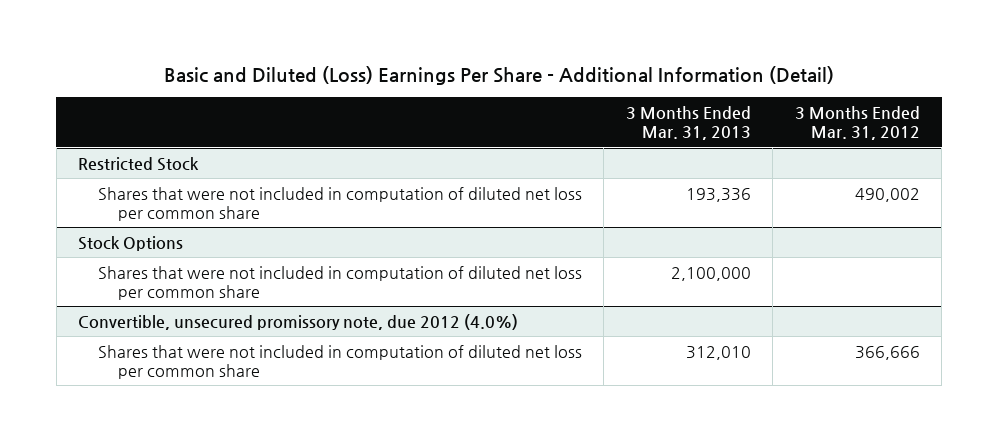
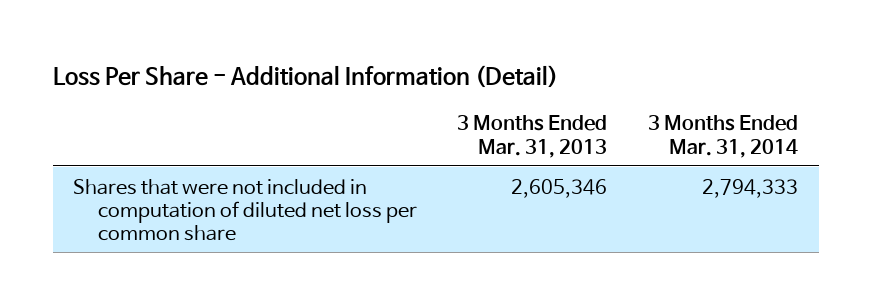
[163,66,834,86] Basic and Diluted (Loss) Earnings Per Share - Additional Information (Detail) -> [52,64,558,88] Loss Per Share - Additional Information (Detail)
[794,106,920,141] 3 Months Ended Mar. 31, 2012 -> none
none -> [648,115,799,158] 3 Months Ended Mar. 31, 2014
[78,156,200,171] Restricted Stock -> none
[78,235,184,251] Stock Options -> none
[97,265,582,300] Shares that were not included in computation of diluted net loss per common share -> none
[78,313,519,330] Convertible, unsecured promissory note, due 2012 (4.0%) -> none
[97,344,582,379] Shares that were not included in computation of diluted net loss per common share -> none
[685,187,751,202] 193,336 -> [511,178,608,198] 2,605,346

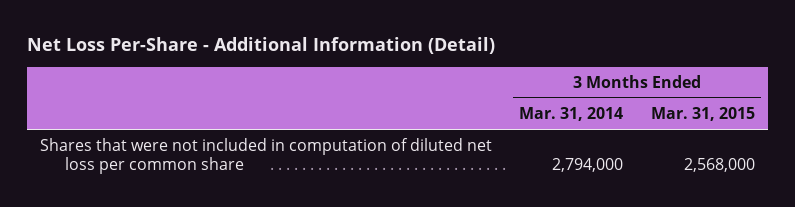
[52,64,558,88] Loss Per Share - Additional Information (Detail) -> [26,37,495,55] Net Loss Per-Share - Additional Information (Detail)
[457,115,608,158] 3 Months Ended Mar. 31, 2013 -> none
none -> [650,107,755,122] Mar. 31, 2015
[702,178,799,198] 2,794,333 -> [552,158,624,173] 2,794,000

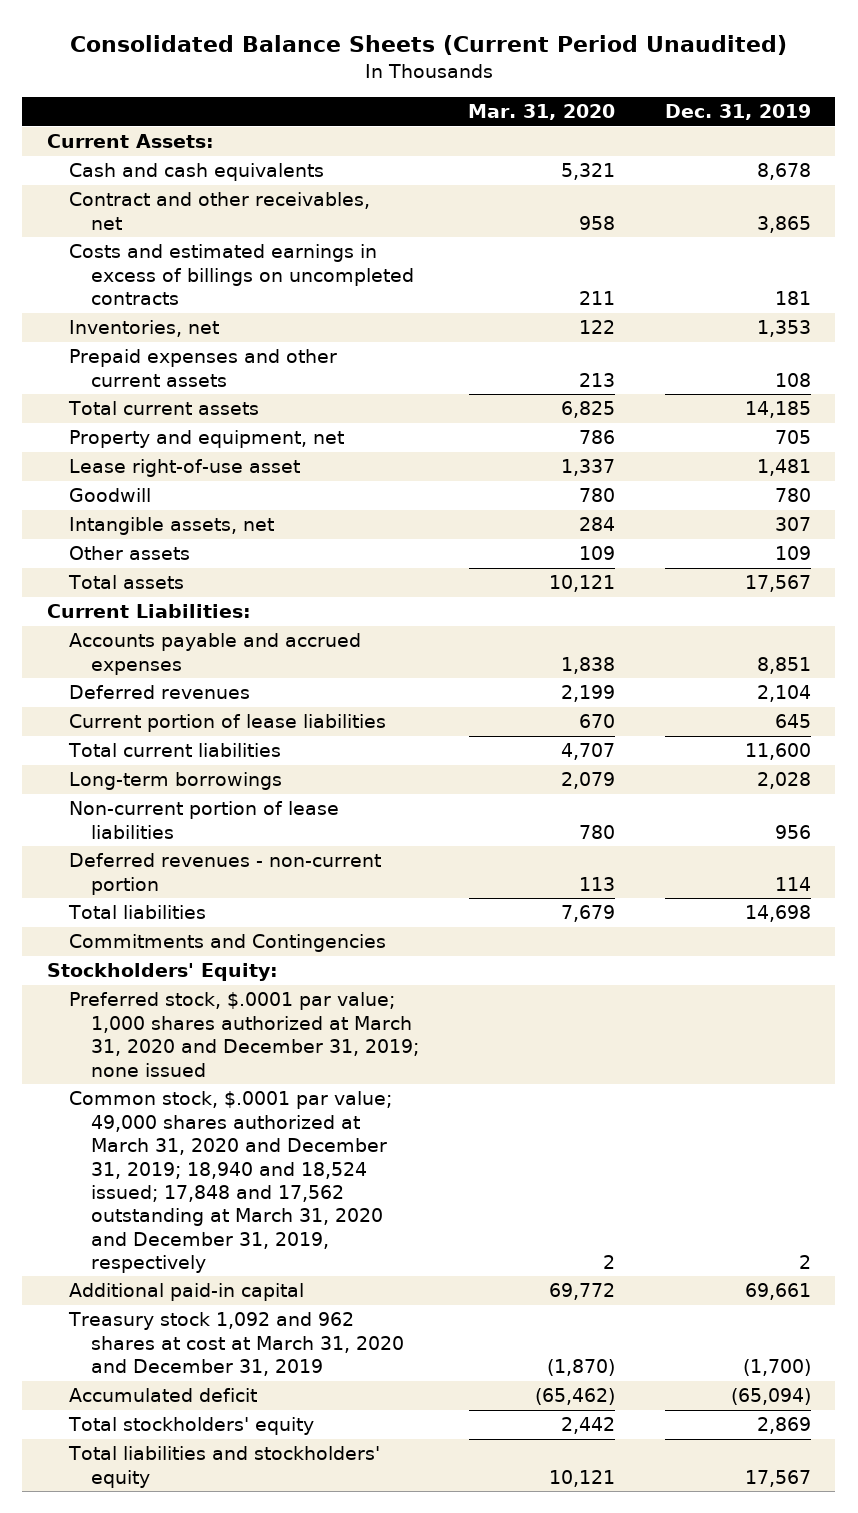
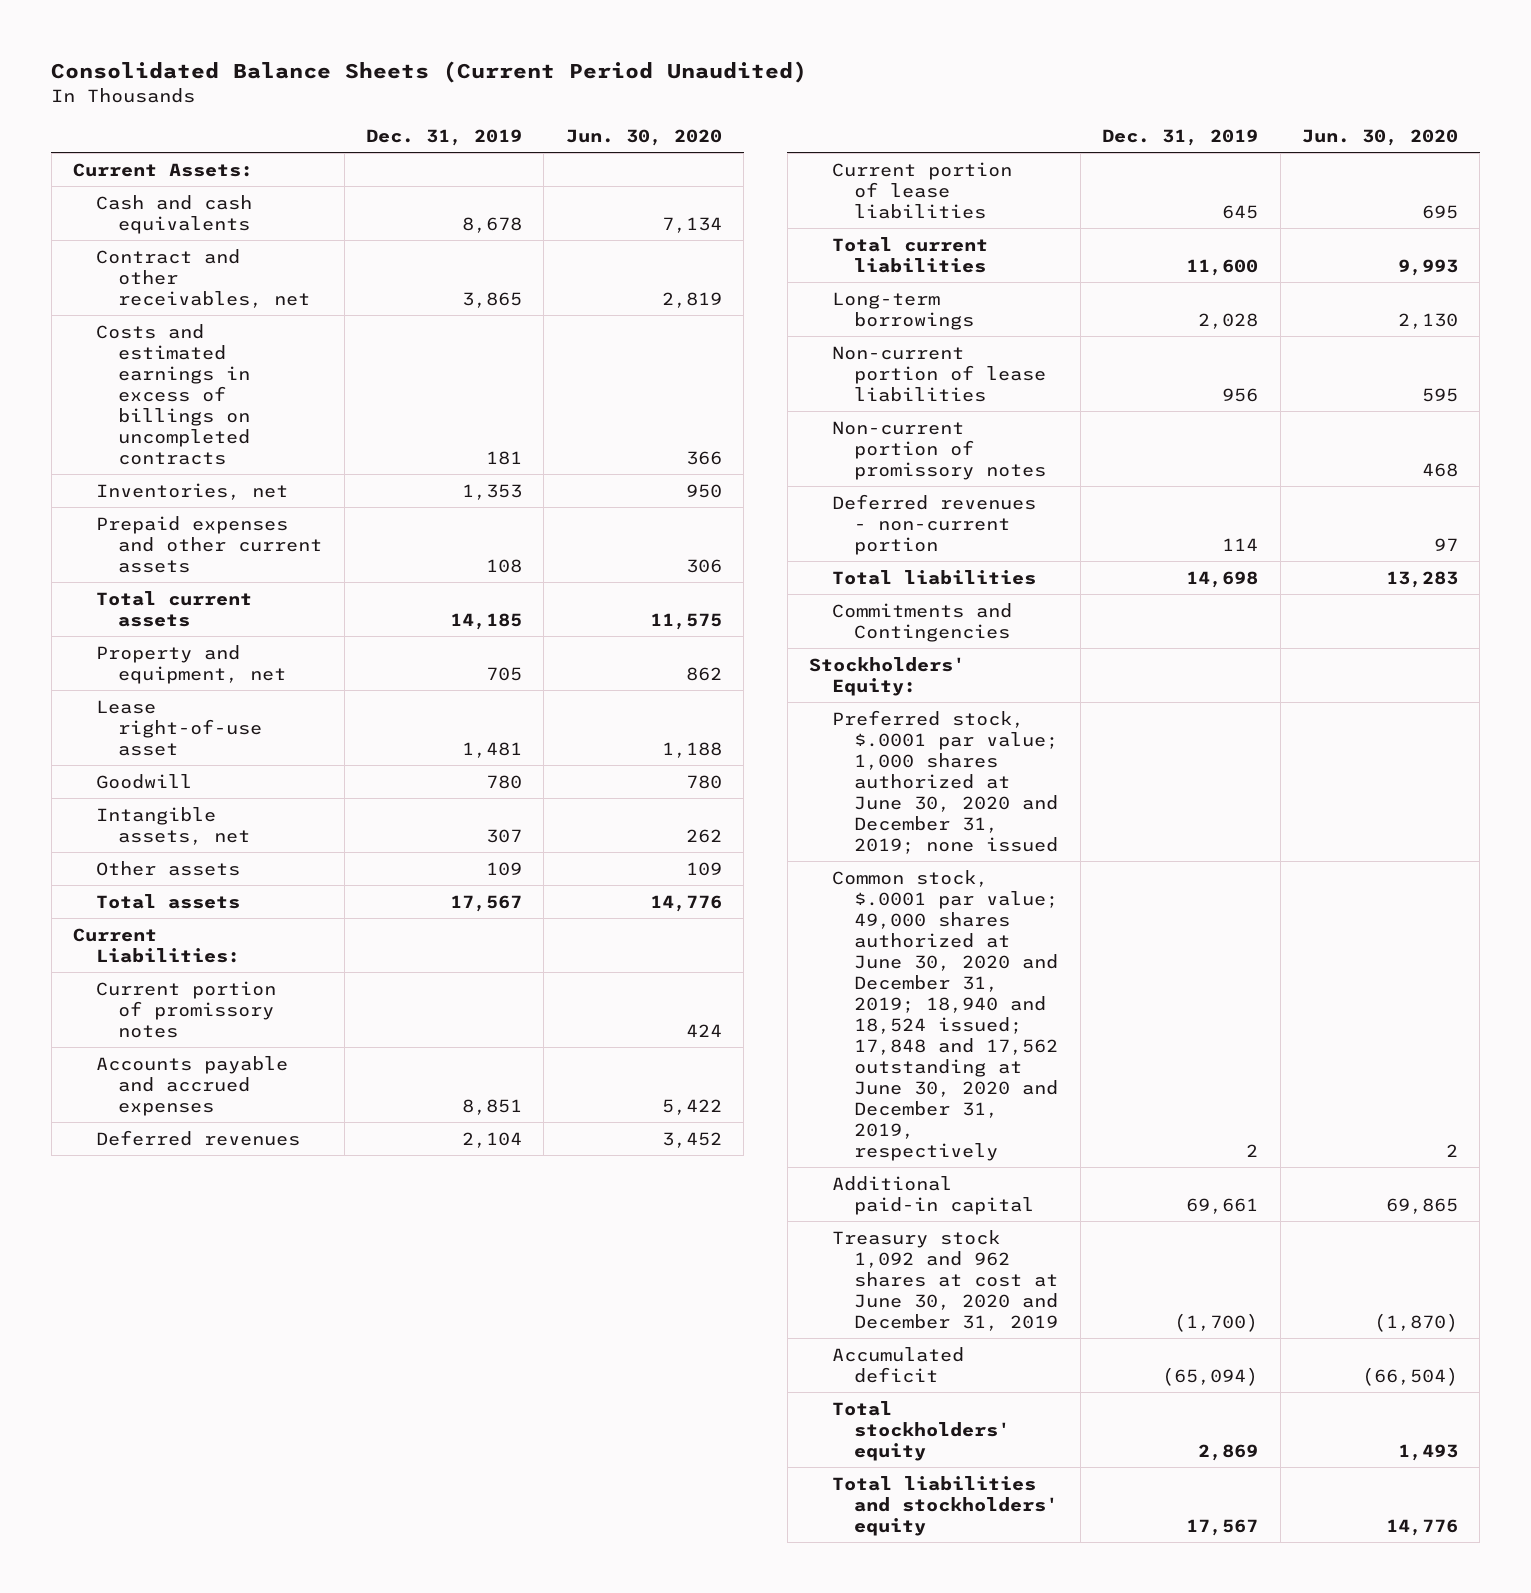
[468,104,616,121] Mar. 31, 2020 -> none
none -> [565,128,722,146] Jun. 30, 2020
none -> [95,980,276,1038] Current portion of promissory notes
none -> [831,420,1047,480] Non-current portion of promissory notes
[69,992,420,1077] Preferred stock, $.0001 par value; 1,000 shares authorized at March 31, 2020 and December 31, 2019; none issued -> [831,709,1059,854] Preferred stock, $.0001 par value; 1,000 shares authorized at June 30, 2020 and December 31, 2019; none issued
[69,1091,393,1273] Common stock, $.0001 par value; 49,000 shares authorized at March 31, 2020 and December 31, 2019; 18,940 and 18,524 issued; 17,848 and 17,562 outstanding at March 31, 2020 and December 31, 2019, respectively -> [831,869,1059,1161] Common stock, $.0001 par value; 49,000 shares authorized at June 30, 2020 and December 31, 2019; 18,940 and 18,524 issued; 17,848 and 17,562 outstanding at June 30, 2020 and December 31, 2019, respectively
[68,1312,405,1377] Treasury stock 1,092 and 962 shares at cost at March 31, 2020 and December 31, 2019 -> [831,1229,1059,1331] Treasury stock 1,092 and 962 shares at cost at June 30, 2020 and December 31, 2019

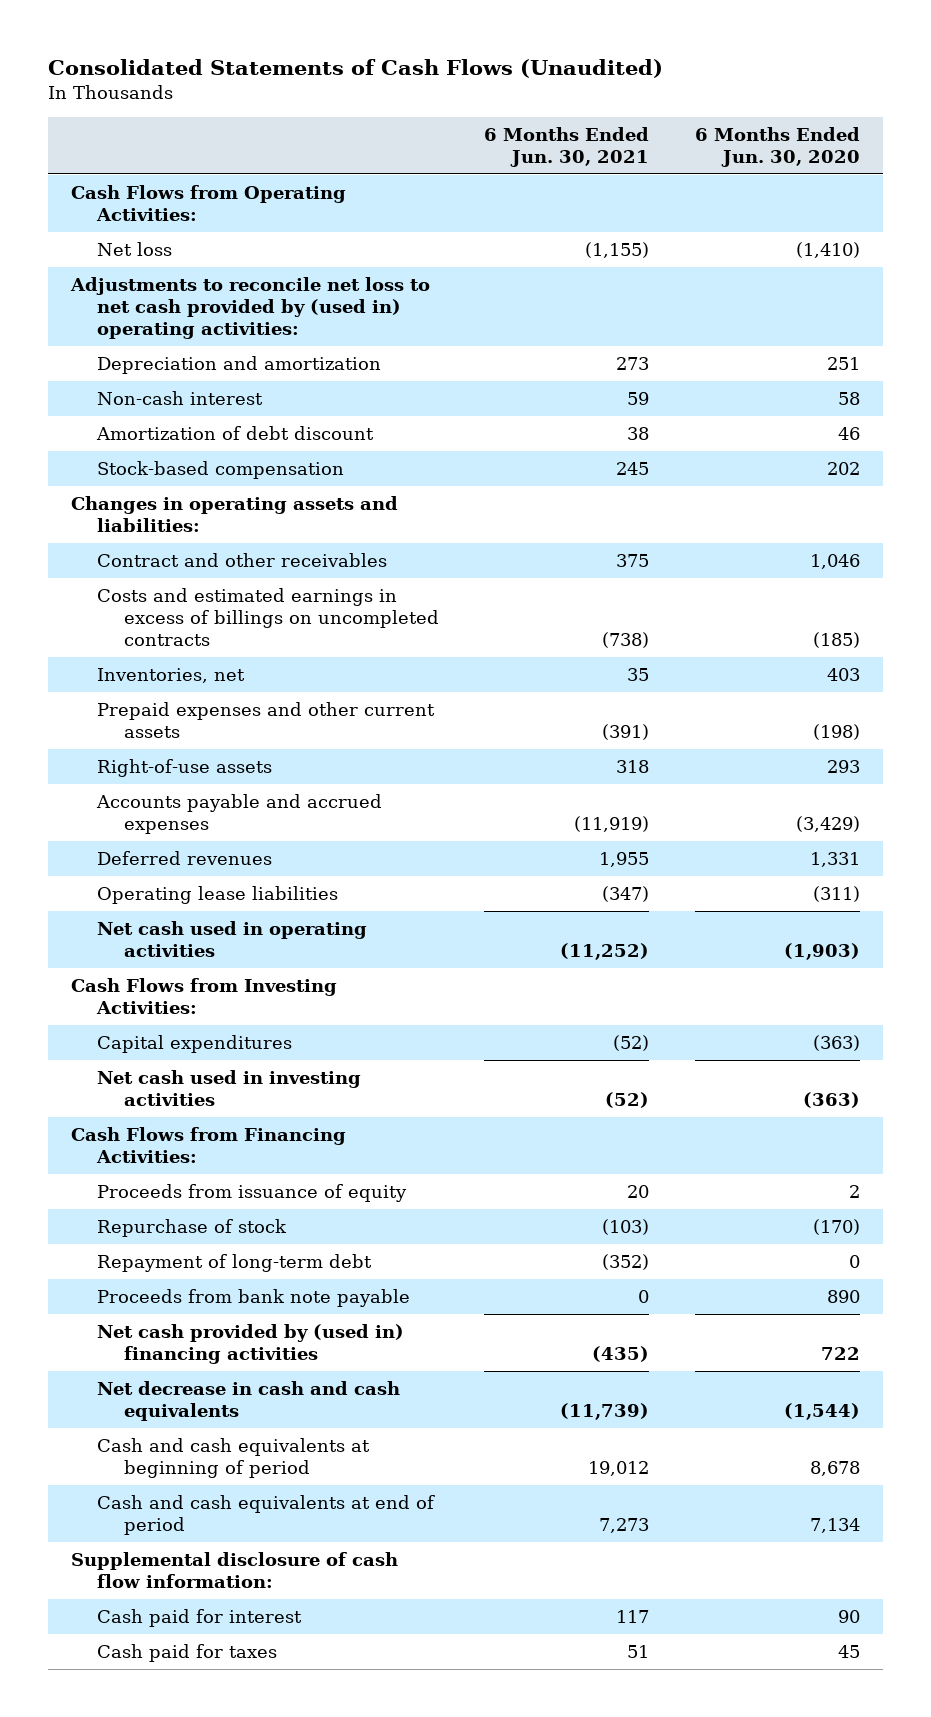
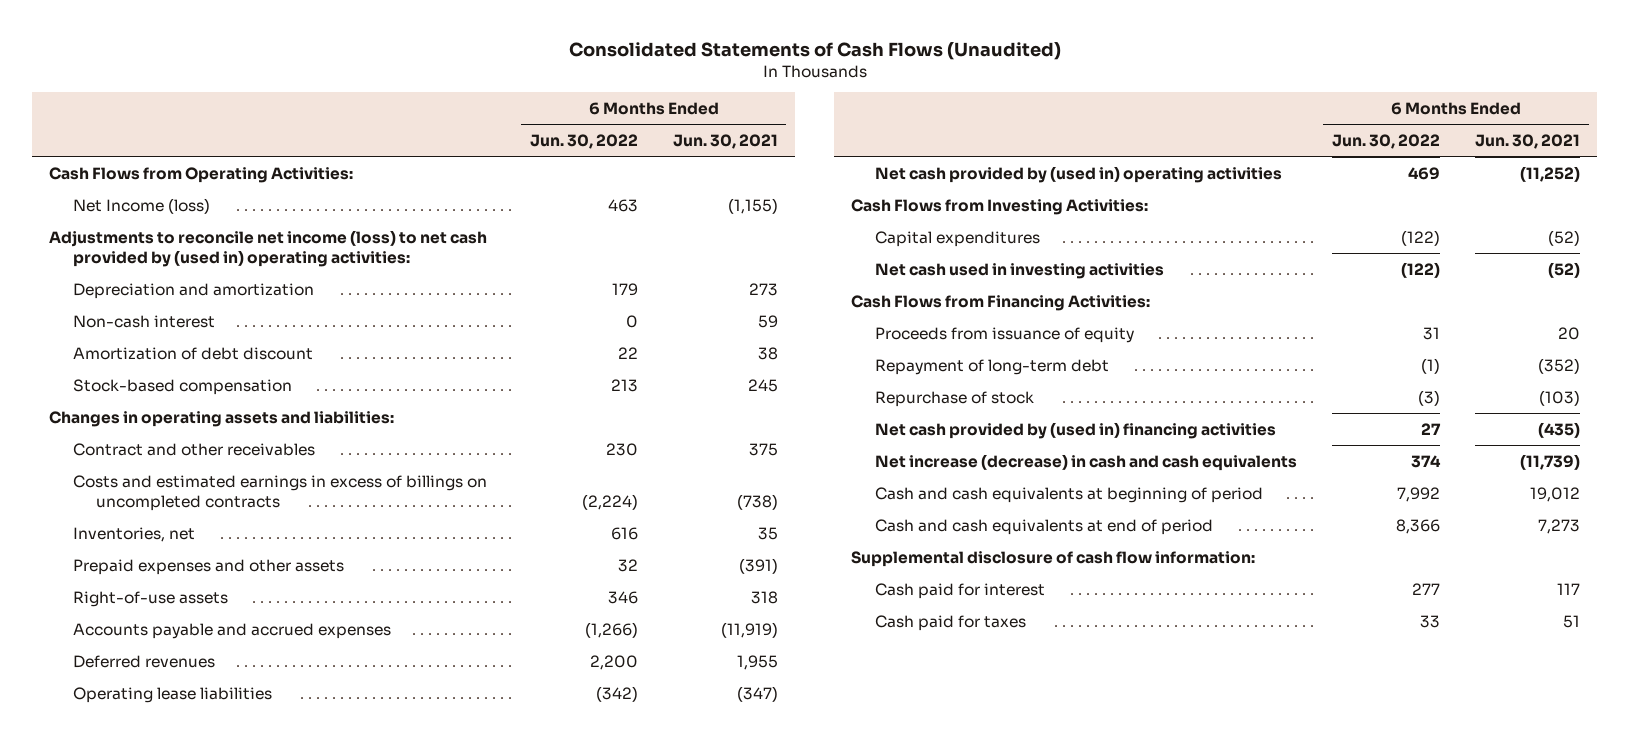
[695,126,861,167] 6 Months Ended Jun. 30, 2020 -> none
none -> [529,134,638,150] Jun. 30, 2022
[97,242,173,257] Net loss -> [72,197,210,214] Net Income (loss)
[69,277,430,339] Adjustments to reconcile net loss to net cash provided by (used in) operating activities: -> [49,229,488,267] Adjustments to reconcile net income (loss) to net cash provided by (used in) operating activities:
[97,702,436,738] Prepaid expenses and other current assets -> [72,558,344,575] Prepaid expenses and other assets
[97,921,368,957] Net cash used in operating activities -> [874,165,1282,183] Net cash provided by (used in) operating activities
[97,1289,411,1308] Proceeds from bank note payable -> none
[97,1219,288,1238] Repurchase of stock -> [874,390,1034,407] Repurchase of stock
[97,1381,401,1421] Net decrease in cash and cash equivalents -> [874,453,1297,471] Net increase (decrease) in cash and cash equivalents

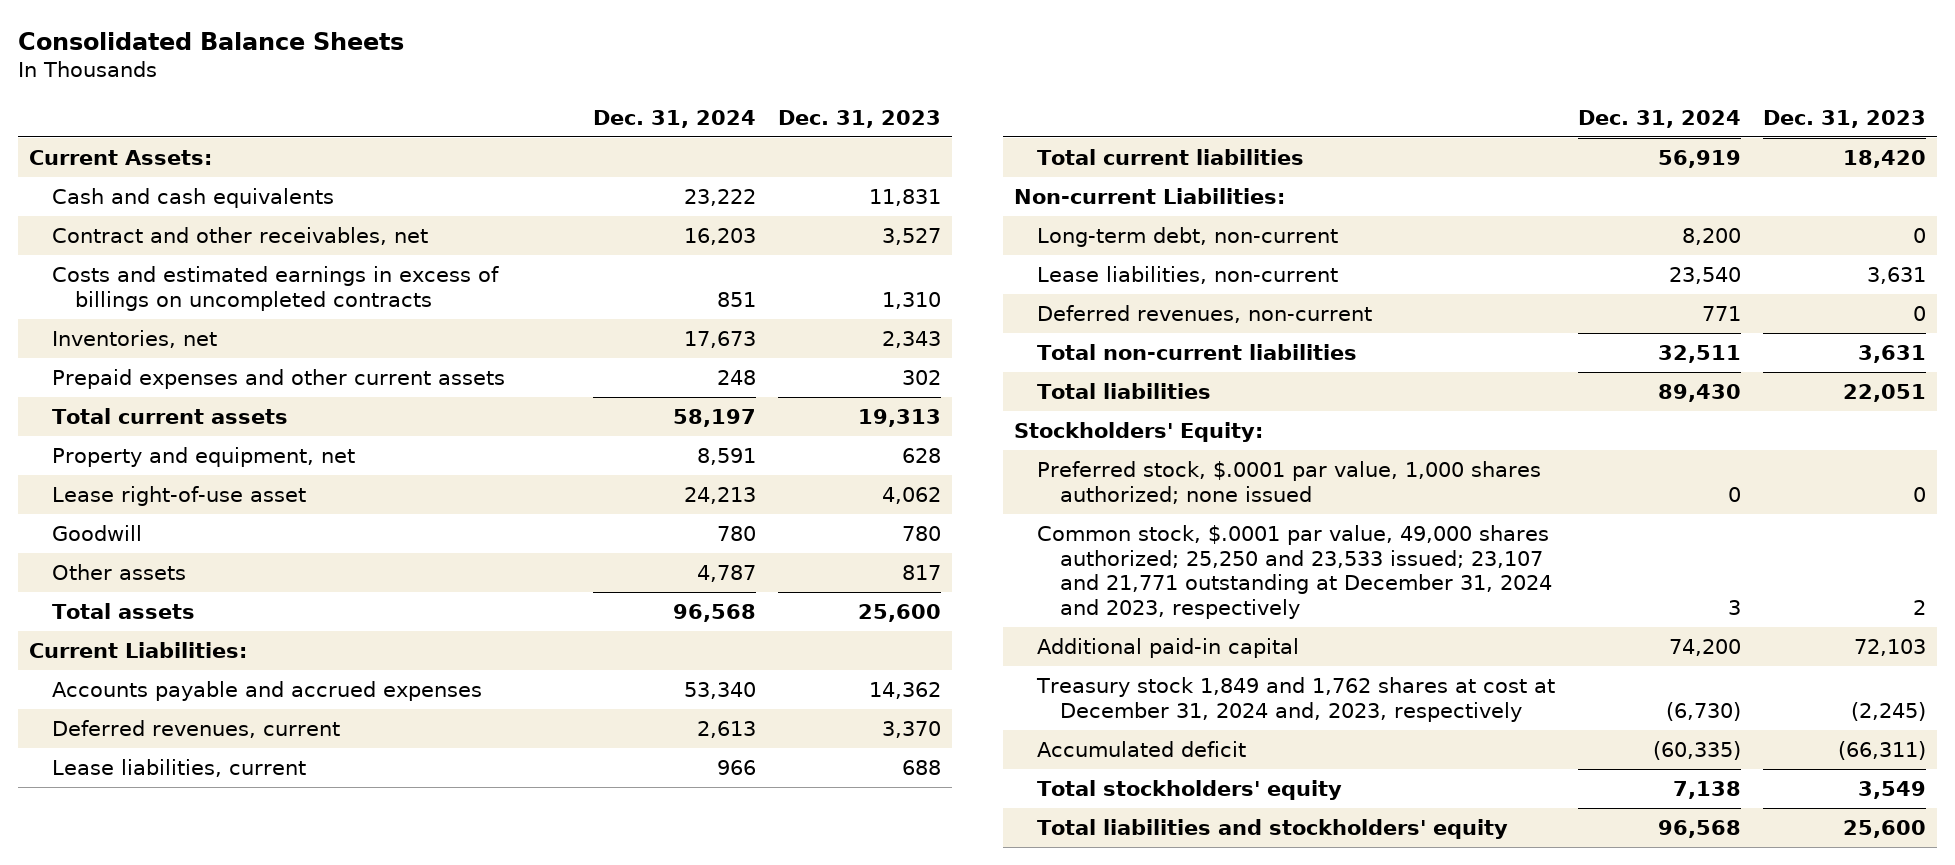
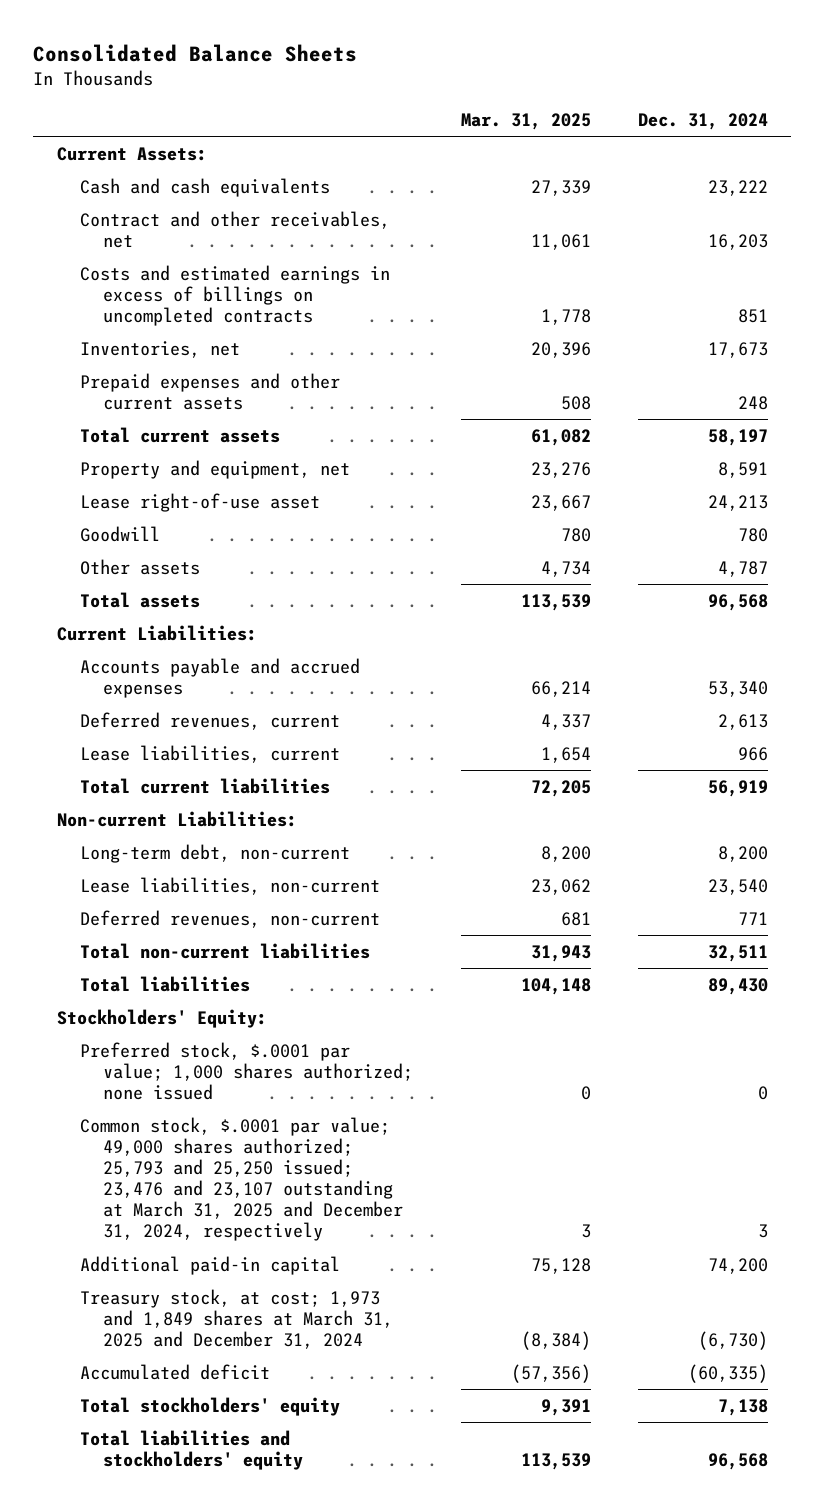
[778,109,942,128] Dec. 31, 2023 -> none
none -> [460,112,591,130] Mar. 31, 2025
[1037,460,1542,504] Preferred stock, $.0001 par value, 1,000 shares authorized; none issued -> [80,1041,414,1101] Preferred stock, $.0001 par value; 1,000 shares authorized; none issued
[1037,524,1553,620] Common stock, $.0001 par value, 49,000 shares authorized; 25,250 and 23,533 issued; 23,107 and 21,771 outstanding at December 31, 2024 and 2023, respectively -> [80,1116,404,1242] Common stock, $.0001 par value; 49,000 shares authorized; 25,793 and 25,250 issued; 23,476 and 23,107 outstanding at March 31, 2025 and December 31, 2024, respectively
[1036,676,1556,722] Treasury stock 1,849 and 1,762 shares at cost at December 31, 2024 and, 2023, respectively -> [80,1288,394,1350] Treasury stock, at cost; 1,973 and 1,849 shares at March 31, 2025 and December 31, 2024

